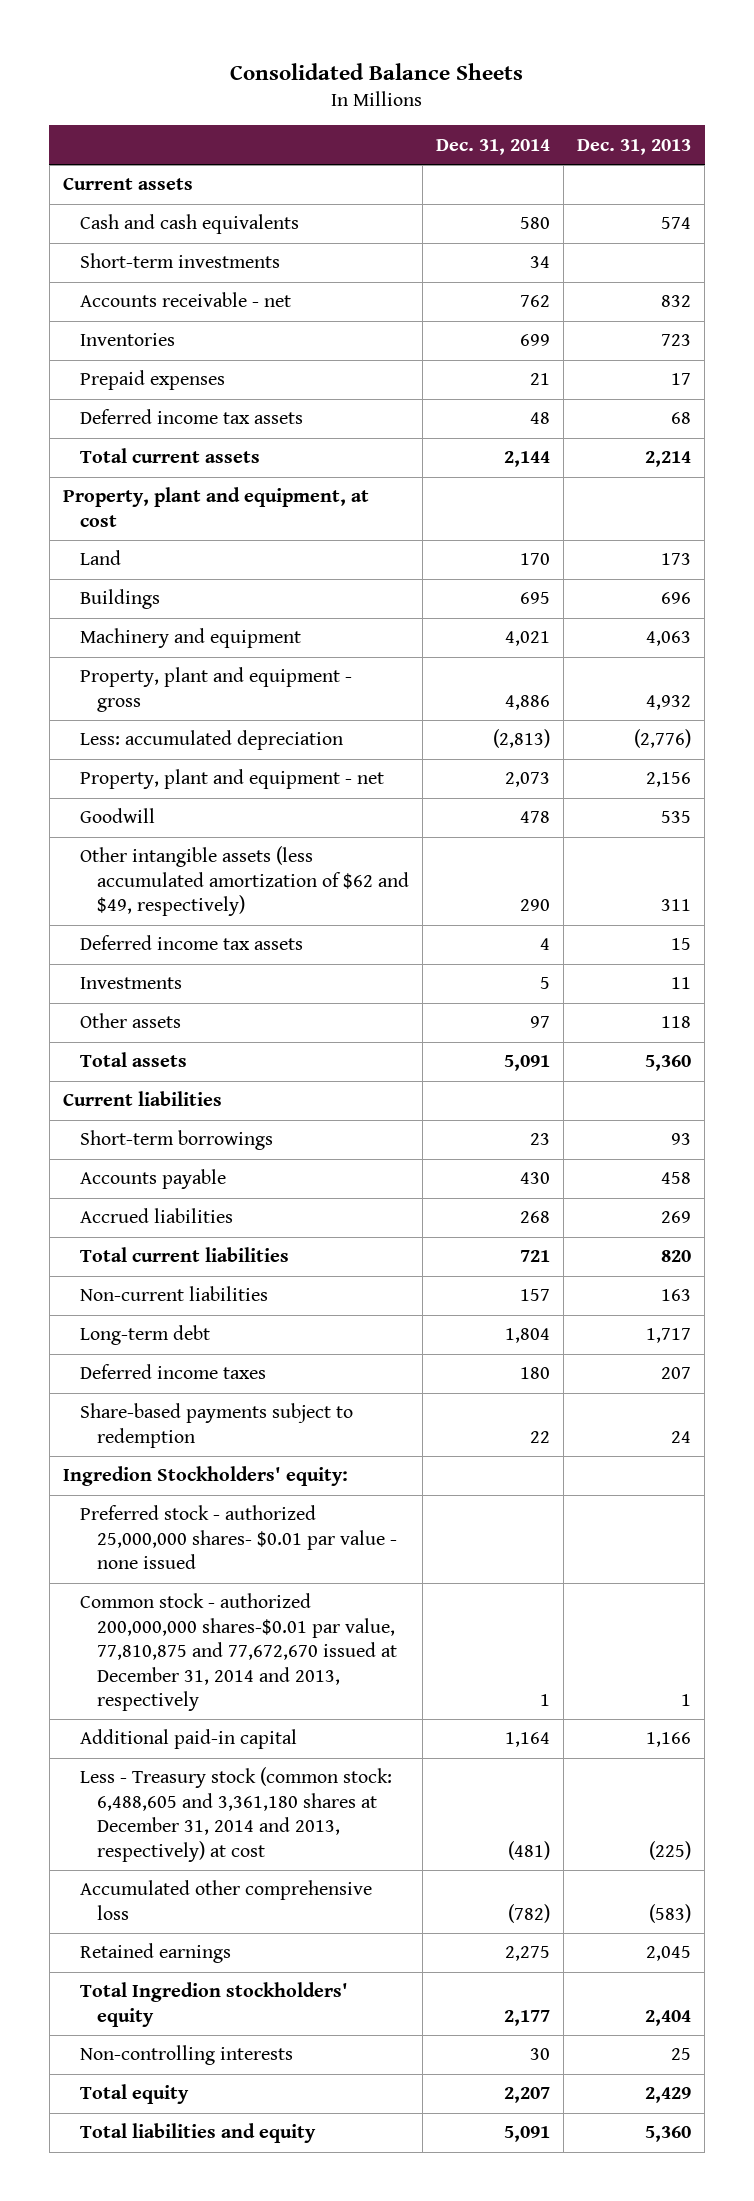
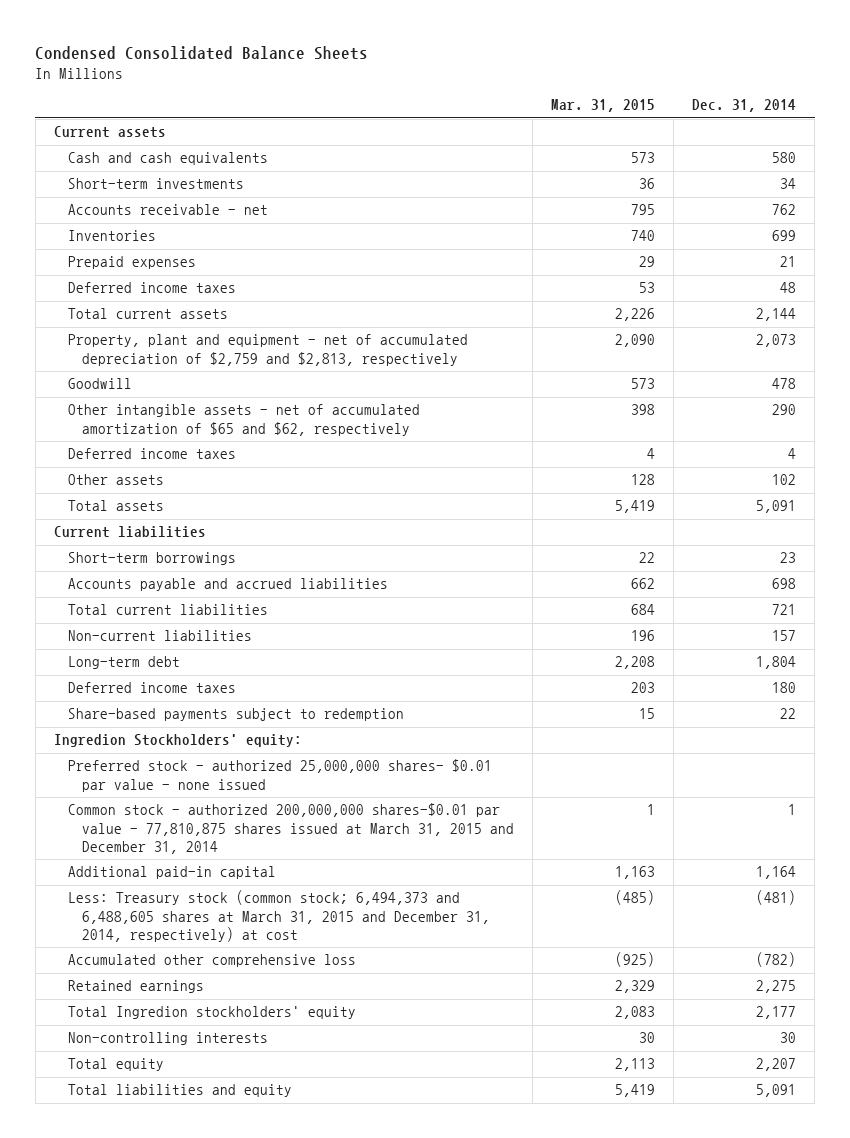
[229,62,523,80] Consolidated Balance Sheets -> [35,45,369,60] Condensed Consolidated Balance Sheets
[577,138,692,155] Dec. 31, 2013 -> none
none -> [551,99,656,113] Mar. 31, 2015
[79,409,303,425] Deferred income tax assets -> [68,282,237,294] Deferred income taxes
[62,487,369,527] Property, plant and equipment, at cost -> none
[79,550,121,566] Land -> none
[79,589,160,610] Buildings -> none
[79,628,301,649] Machinery and equipment -> none
[79,667,352,712] Property, plant and equipment - gross -> none
[79,730,343,751] Less: accumulated depreciation -> none
[79,769,384,790] Property, plant and equipment - net -> [68,334,469,366] Property, plant and equipment - net of accumulated depreciation of $2,759 and $2,813, respectively
[79,977,182,990] Investments -> none
[79,846,410,917] Other intangible assets (less accumulated amortization of $62 and $49, respectively) -> [68,404,421,436] Other intangible assets - net of accumulated amortization of $65 and $62, respectively
[79,935,303,951] Deferred income tax assets -> [68,448,237,460] Deferred income taxes
[530,1016,551,1029] 97 -> [772,474,797,486] 102
[79,1169,226,1190] Accounts payable -> none
[79,1208,233,1224] Accrued liabilities -> none
none -> [68,578,389,592] Accounts payable and accrued liabilities
[79,1593,398,1712] Common stock - authorized 200,000,000 shares-$0.01 par value, 77,810,875 and 77,672,670 issued at December 31, 2014 and 2013, respectively -> [68,803,515,854] Common stock - authorized 200,000,000 shares-$0.01 par value - 77,810,875 shares issued at March 31, 2015 and December 31, 2014
[79,1767,392,1862] Less - Treasury stock (common stock: 6,488,605 and 3,361,180 shares at December 31, 2014 and 2013, respectively) at cost -> [68,890,491,942] Less: Treasury stock (common stock; 6,494,373 and 6,488,605 shares at March 31, 2015 and December 31, 2014, respectively) at cost

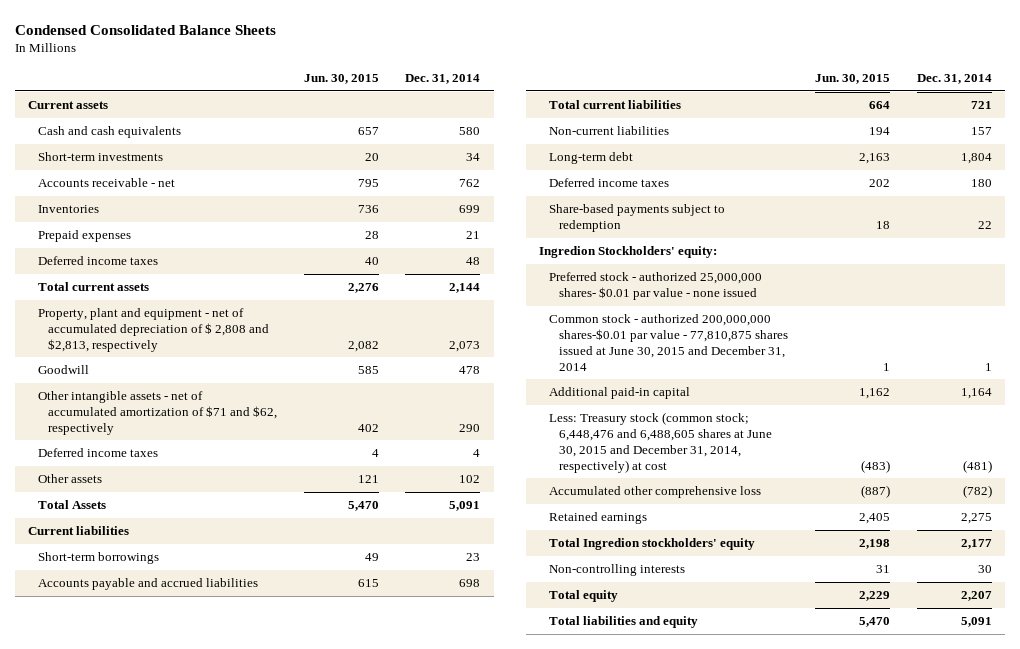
[551,99,656,113] Mar. 31, 2015 -> none
none -> [303,74,379,85] Jun. 30, 2015
[68,334,469,366] Property, plant and equipment - net of accumulated depreciation of $2,759 and $2,813, respectively -> [38,307,269,352] Property, plant and equipment - net of accumulated depreciation of $ 2,808 and $2,813, respectively
[68,404,421,436] Other intangible assets - net of accumulated amortization of $65 and $62, respectively -> [38,390,277,435] Other intangible assets - net of accumulated amortization of $71 and $62, respectively
[68,500,165,512] Total assets -> [38,499,107,509] Total Assets
[68,803,515,854] Common stock - authorized 200,000,000 shares-$0.01 par value - 77,810,875 shares issued at March 31, 2015 and December 31, 2014 -> [549,313,789,371] Common stock - authorized 200,000,000 shares-$0.01 par value - 77,810,875 shares issued at June 30, 2015 and December 31, 2014
[68,890,491,942] Less: Treasury stock (common stock; 6,494,373 and 6,488,605 shares at March 31, 2015 and December 31, 2014, respectively) at cost -> [549,411,773,473] Less: Treasury stock (common stock; 6,448,476 and 6,488,605 shares at June 30, 2015 and December 31, 2014, respectively) at cost

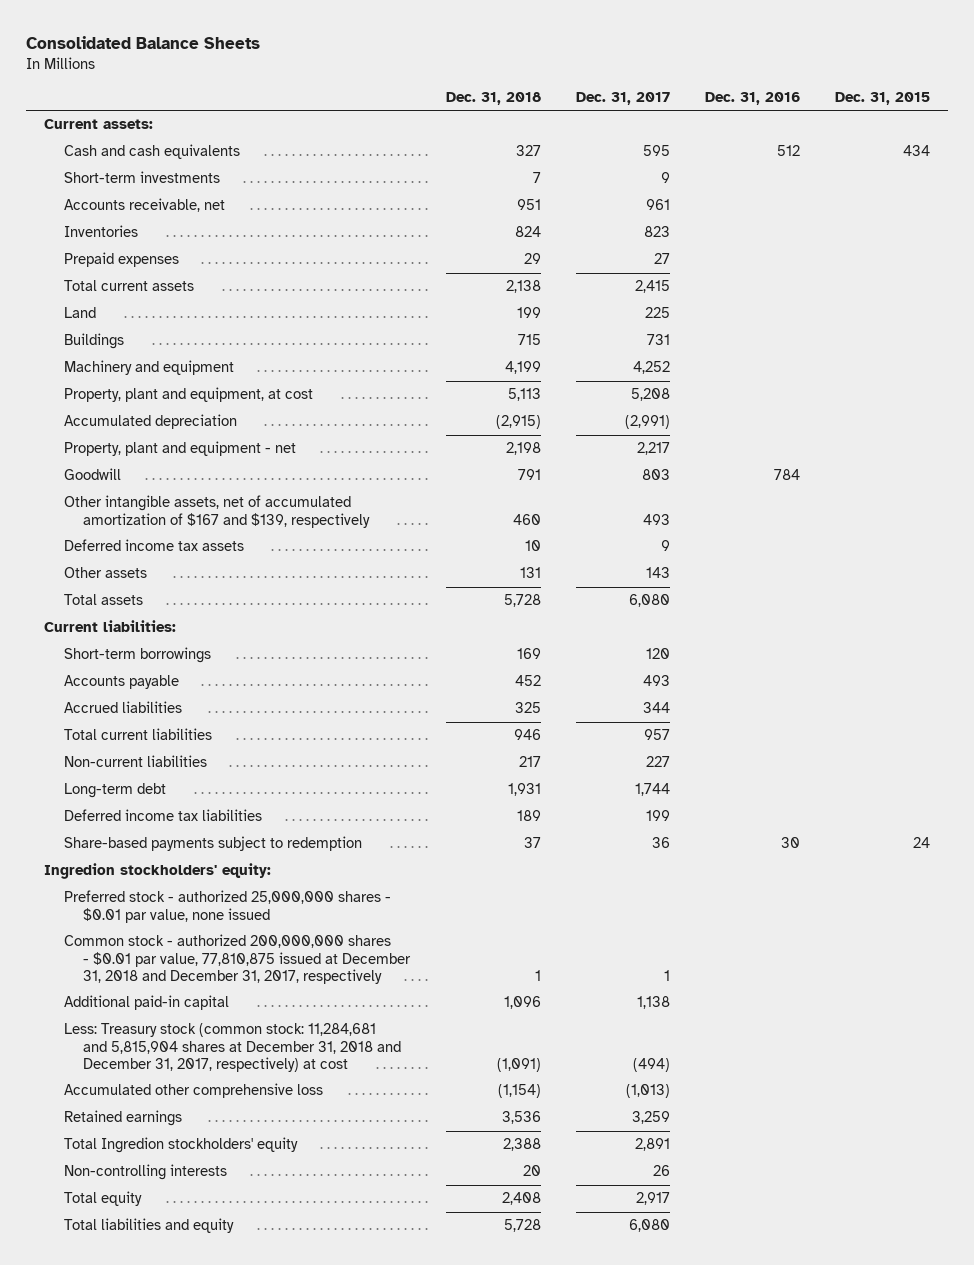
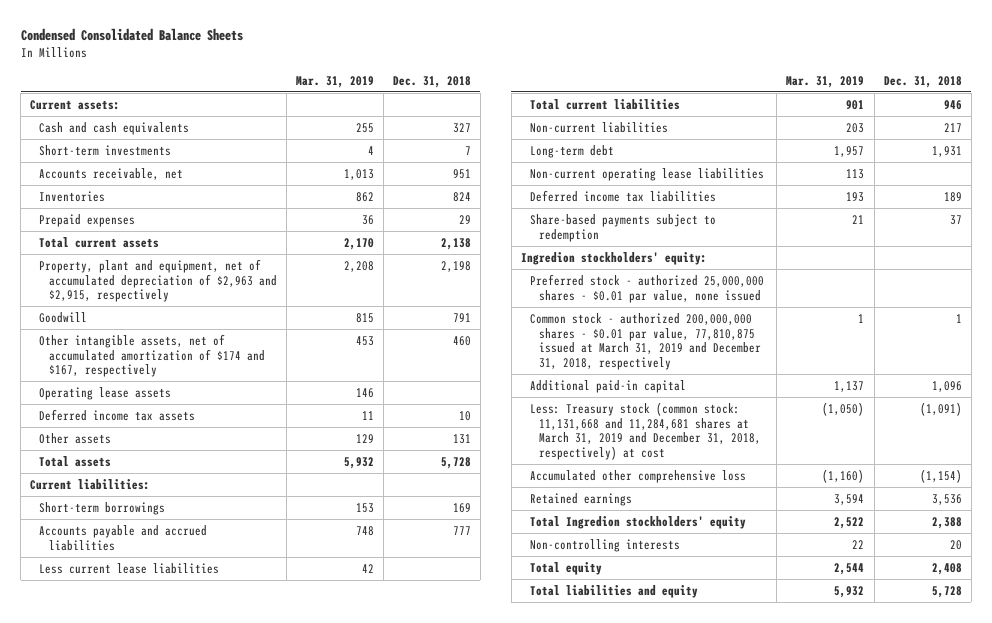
[26,36,261,50] Consolidated Balance Sheets -> [20,27,243,41] Condensed Consolidated Balance Sheets
[575,92,670,106] Dec. 31, 2017 -> none
[704,92,800,106] Dec. 31, 2016 -> none
[834,92,930,106] Dec. 31, 2015 -> none
none -> [295,75,374,88] Mar. 31, 2019
[63,307,96,319] Land -> none
[63,333,124,350] Buildings -> none
[63,360,234,376] Machinery and equipment -> none
[63,387,313,403] Property, plant and equipment, at cost -> none
[63,414,237,430] Accumulated depreciation -> none
[63,441,296,457] Property, plant and equipment - net -> [39,258,277,303] Property, plant and equipment, net of accumulated depreciation of $2,963 and $2,915, respectively
[63,495,371,528] Other intangible assets, net of accumulated amortization of $167 and $139, respectively -> [39,333,265,378] Other intangible assets, net of accumulated amortization of $174 and $167, respectively
none -> [39,386,172,400] Operating lease assets
[63,675,179,690] Accounts payable -> none
[63,701,182,714] Accrued liabilities -> none
none -> [39,524,208,551] Accounts payable and accrued liabilities
none -> [39,562,220,574] Less current lease liabilities
none -> [530,167,765,181] Non-current operating lease liabilities
[63,934,412,985] Common stock - authorized 200,000,000 shares - $0.01 par value, 77,810,875 issued at December 31, 2018 and December 31, 2017, respectively -> [530,312,762,371] Common stock - authorized 200,000,000 shares - $0.01 par value, 77,810,875 issued at March 31, 2019 and December 31, 2018, respectively
[63,1023,402,1073] Less: Treasury stock (common stock: 11,284,681 and 5,815,904 shares at December 31, 2018 and December 31, 2017, respectively) at cost -> [530,401,762,461] Less: Treasury stock (common stock: 11,131,668 and 11,284,681 shares at March 31, 2019 and December 31, 2018, respectively) at cost

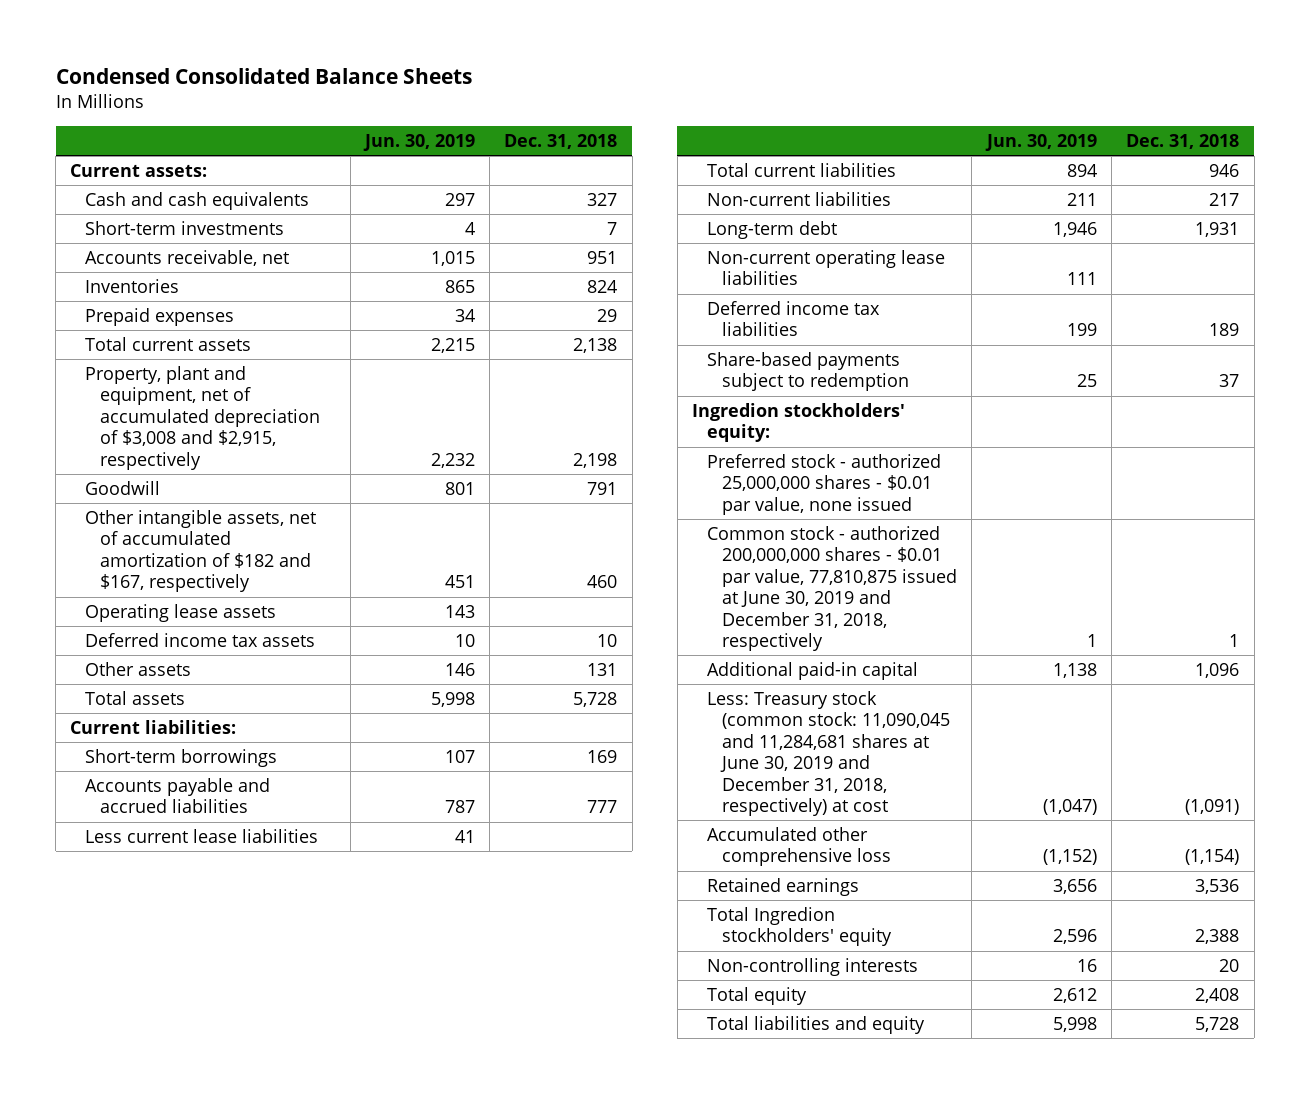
[295,75,374,88] Mar. 31, 2019 -> none
none -> [362,133,475,151] Jun. 30, 2019
[39,258,277,303] Property, plant and equipment, net of accumulated depreciation of $2,963 and $2,915, respectively -> [85,366,321,470] Property, plant and equipment, net of accumulated depreciation of $3,008 and $2,915, respectively
[39,333,265,378] Other intangible assets, net of accumulated amortization of $174 and $167, respectively -> [85,510,317,593] Other intangible assets, net of accumulated amortization of $182 and $167, respectively
[530,312,762,371] Common stock - authorized 200,000,000 shares - $0.01 par value, 77,810,875 issued at March 31, 2019 and December 31, 2018, respectively -> [707,526,958,652] Common stock - authorized 200,000,000 shares - $0.01 par value, 77,810,875 issued at June 30, 2019 and December 31, 2018, respectively
[530,401,762,461] Less: Treasury stock (common stock: 11,131,668 and 11,284,681 shares at March 31, 2019 and December 31, 2018, respectively) at cost -> [707,691,951,817] Less: Treasury stock (common stock: 11,090,045 and 11,284,681 shares at June 30, 2019 and December 31, 2018, respectively) at cost

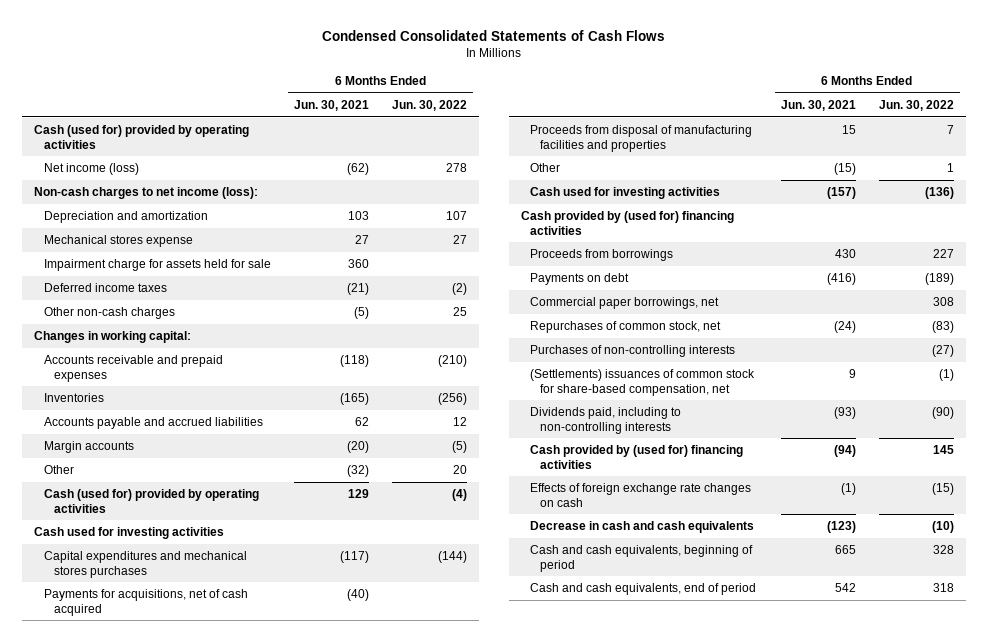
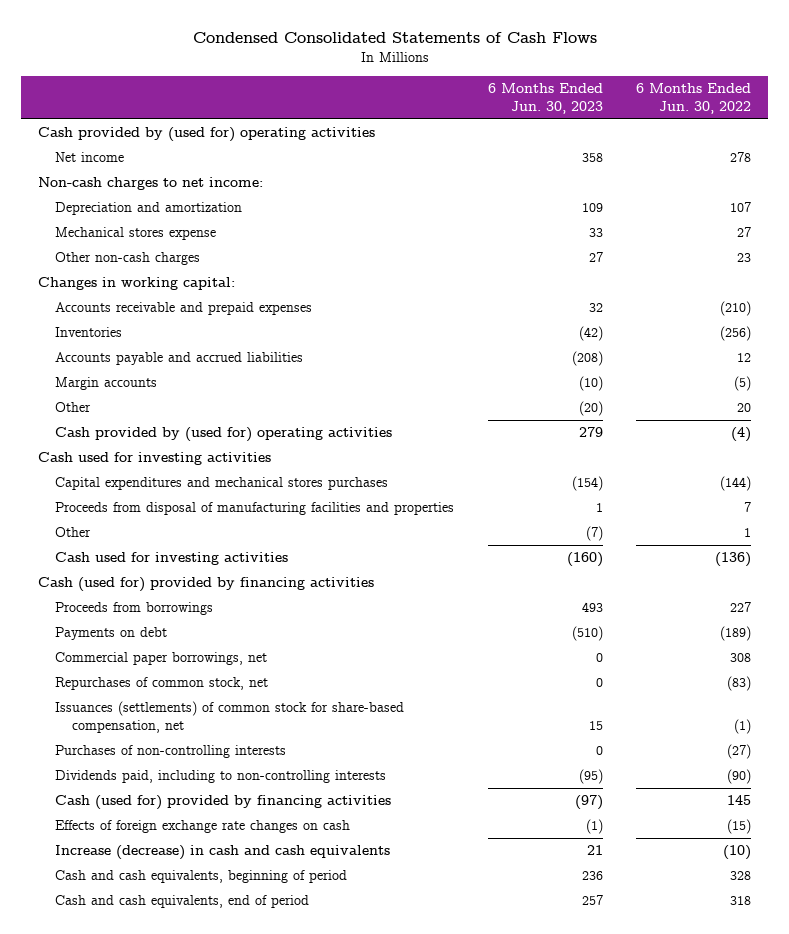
[294,99,370,111] Jun. 30, 2021 -> none
none -> [487,83,603,114] 6 Months Ended Jun. 30, 2023
[33,125,249,149] Cash (used for) provided by operating activities -> [38,127,376,143] Cash provided by (used for) operating activities
[43,163,139,176] Net income (loss) -> [55,152,125,163] Net income
[33,187,258,200] Non-cash charges to net income (loss): -> [38,177,264,191] Non-cash charges to net income:
[43,259,271,272] Impairment charge for assets held for sale -> none
[43,283,167,293] Deferred income taxes -> none
[453,307,468,317] 25 -> [737,253,752,263] 23
[43,489,259,513] Cash (used for) provided by operating activities -> [55,427,393,443] Cash provided by (used for) operating activities
[43,589,248,616] Payments for acquisitions, net of cash acquired -> none
[520,211,734,235] Cash provided by (used for) financing activities -> [38,577,375,593] Cash (used for) provided by financing activities
none -> [55,701,405,734] Issuances (settlements) of common stock for share-based compensation, net
[530,369,756,396] (Settlements) issuances of common stock for share-based compensation, net -> none
[530,445,744,469] Cash provided by (used for) financing activities -> [55,795,392,811] Cash (used for) provided by financing activities
[530,521,755,534] Decrease in cash and cash equivalents -> [55,845,391,861] Increase (decrease) in cash and cash equivalents

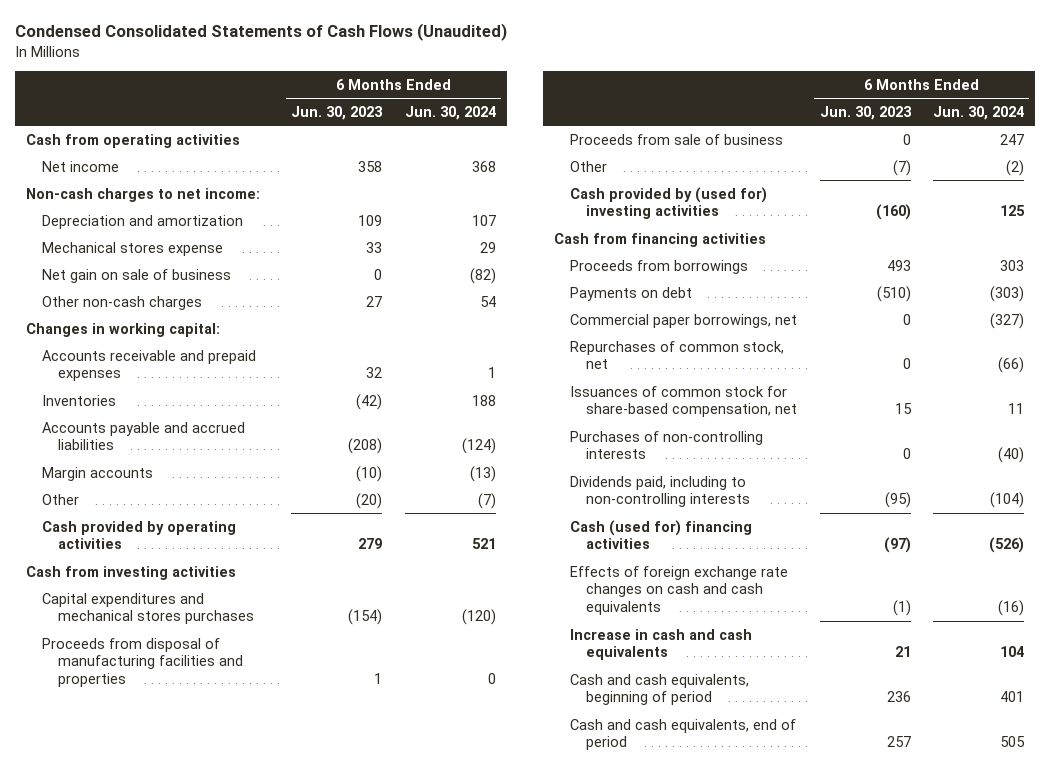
[192,32,597,44] Condensed Consolidated Statements of Cash Flows -> [14,23,507,42] Condensed Consolidated Statements of Cash Flows (Unaudited)
[636,83,752,114] 6 Months Ended Jun. 30, 2022 -> none
none -> [404,105,496,120] Jun. 30, 2024
[38,127,376,143] Cash provided by (used for) operating activities -> [26,133,241,148] Cash from operating activities
none -> [42,268,232,283] Net gain on sale of business
[55,427,393,443] Cash provided by (used for) operating activities -> [42,520,237,550] Cash provided by operating activities
[38,452,272,466] Cash used for investing activities -> [26,565,237,580] Cash from investing activities
none -> [570,133,784,145] Proceeds from sale of business
[55,552,289,566] Cash used for investing activities -> [570,186,768,220] Cash provided by (used for) investing activities
[38,577,375,593] Cash (used for) provided by financing activities -> [554,232,767,247] Cash from financing activities
[55,701,405,734] Issuances (settlements) of common stock for share-based compensation, net -> [570,385,798,418] Issuances of common stock for share-based compensation, net
[55,795,392,811] Cash (used for) provided by financing activities -> [570,519,753,550] Cash (used for) financing activities
[55,820,351,834] Effects of foreign exchange rate changes on cash -> [570,565,789,616] Effects of foreign exchange rate changes on cash and cash equivalents
[55,845,391,861] Increase (decrease) in cash and cash equivalents -> [570,628,753,661] Increase in cash and cash equivalents

